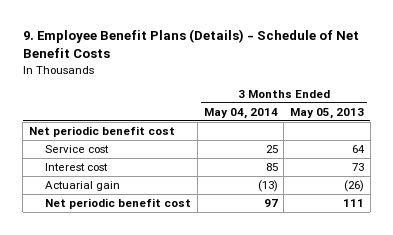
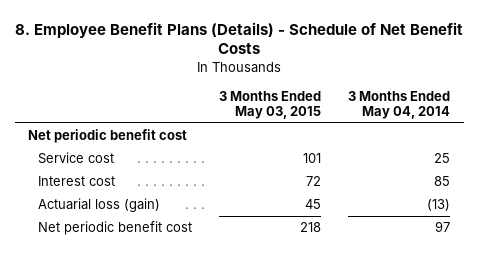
[22,29,359,59] 9. Employee Benefit Plans (Details) - Schedule of Net Benefit Costs -> [15,21,464,55] 8. Employee Benefit Plans (Details) - Schedule of Net Benefit Costs
[289,107,364,119] May 05, 2013 -> none
none -> [218,90,321,119] 3 Months Ended May 03, 2015
[45,180,121,191] Actuarial gain -> [37,198,160,213] Actuarial loss (gain)

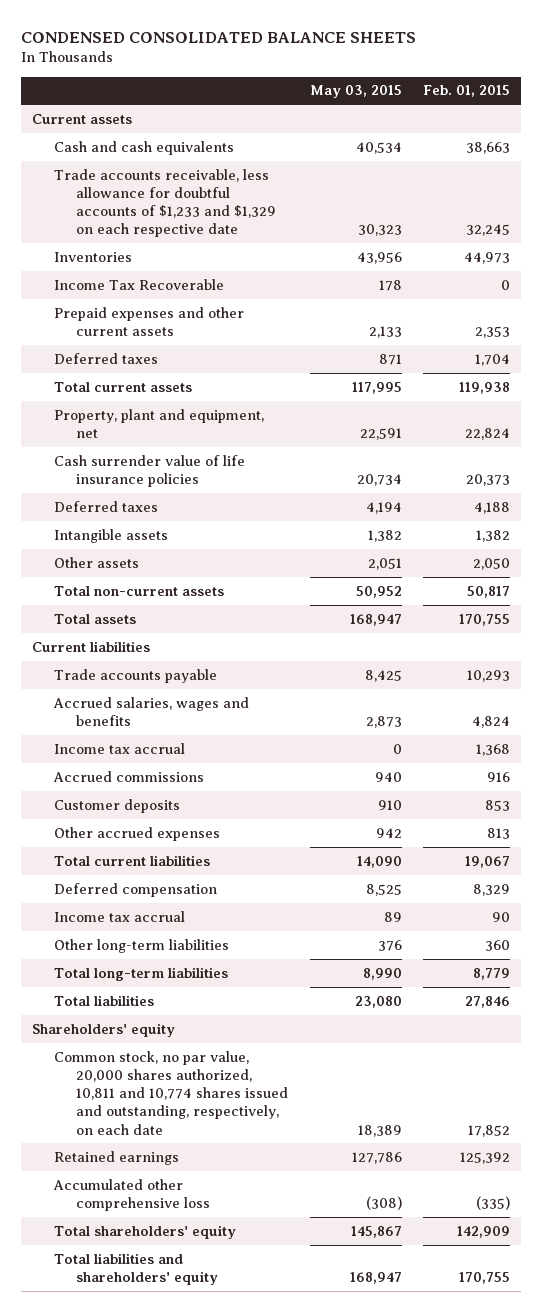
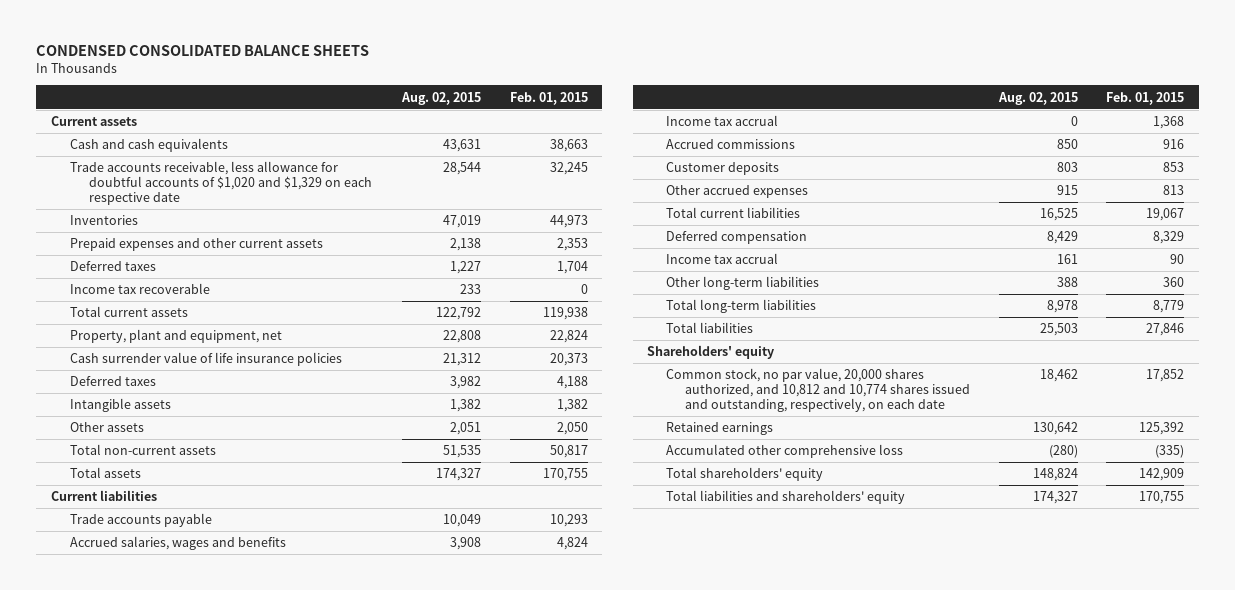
[309,85,402,99] May 03, 2015 -> none
none -> [401,91,482,105] Aug. 02, 2015
[53,168,277,238] Trade accounts receivable, less allowance for doubtful accounts of $1,233 and $1,329 on each respective date -> [69,161,372,206] Trade accounts receivable, less allowance for doubtful accounts of $1,020 and $1,329 on each respective date
[53,278,224,290] Income Tax Recoverable -> none
none -> [69,283,210,295] Income tax recoverable
[53,1050,289,1135] Common stock, no par value, 20,000 shares authorized, 10,811 and 10,774 shares issued and outstanding, respectively, on each date -> [666,368,971,413] Common stock, no par value, 20,000 shares authorized, and 10,812 and 10,774 shares issued and outstanding, respectively, on each date

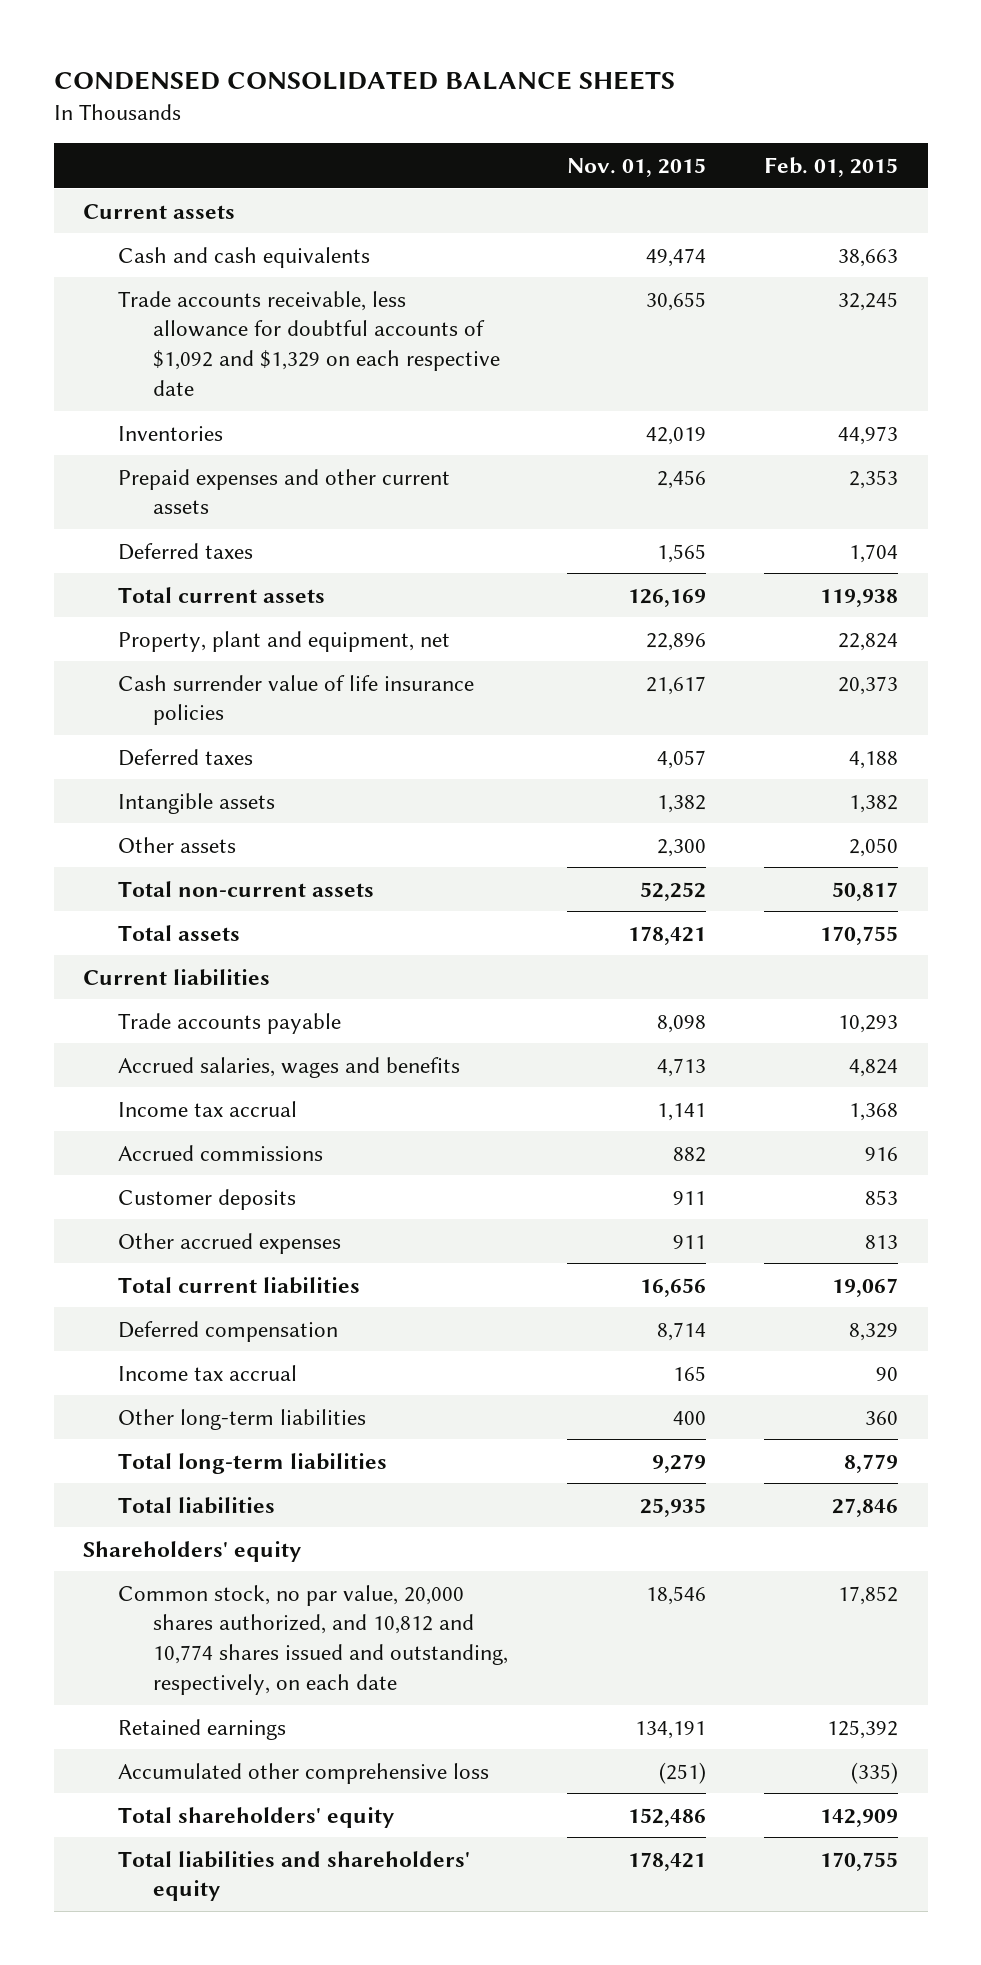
[401,91,482,105] Aug. 02, 2015 -> none
none -> [566,157,706,177] Nov. 01, 2015
[69,161,372,206] Trade accounts receivable, less allowance for doubtful accounts of $1,020 and $1,329 on each respective date -> [118,290,501,396] Trade accounts receivable, less allowance for doubtful accounts of $1,092 and $1,329 on each respective date
[69,283,210,295] Income tax recoverable -> none

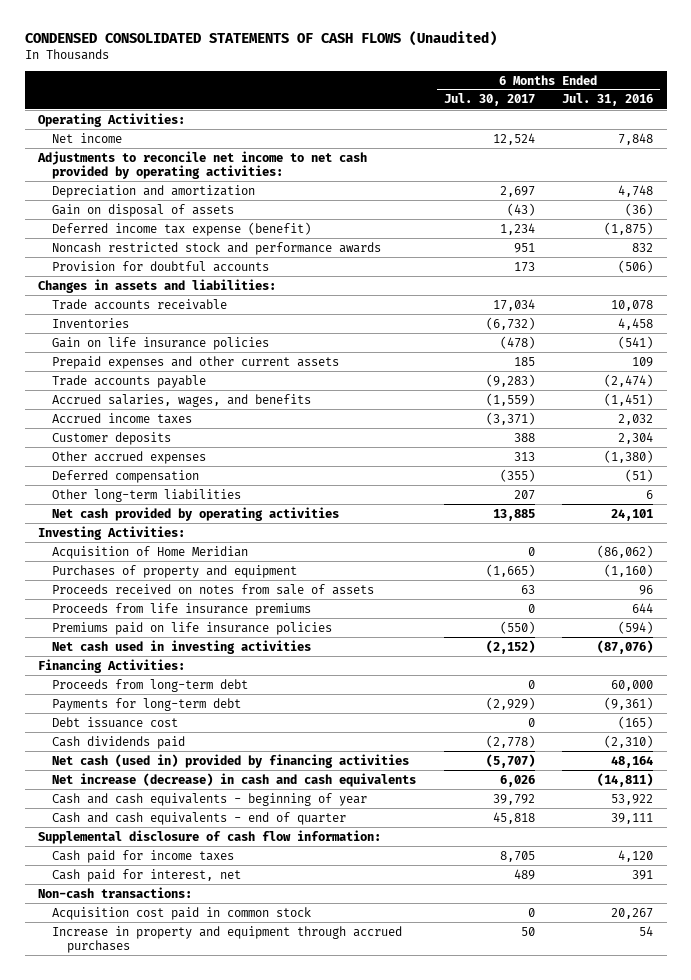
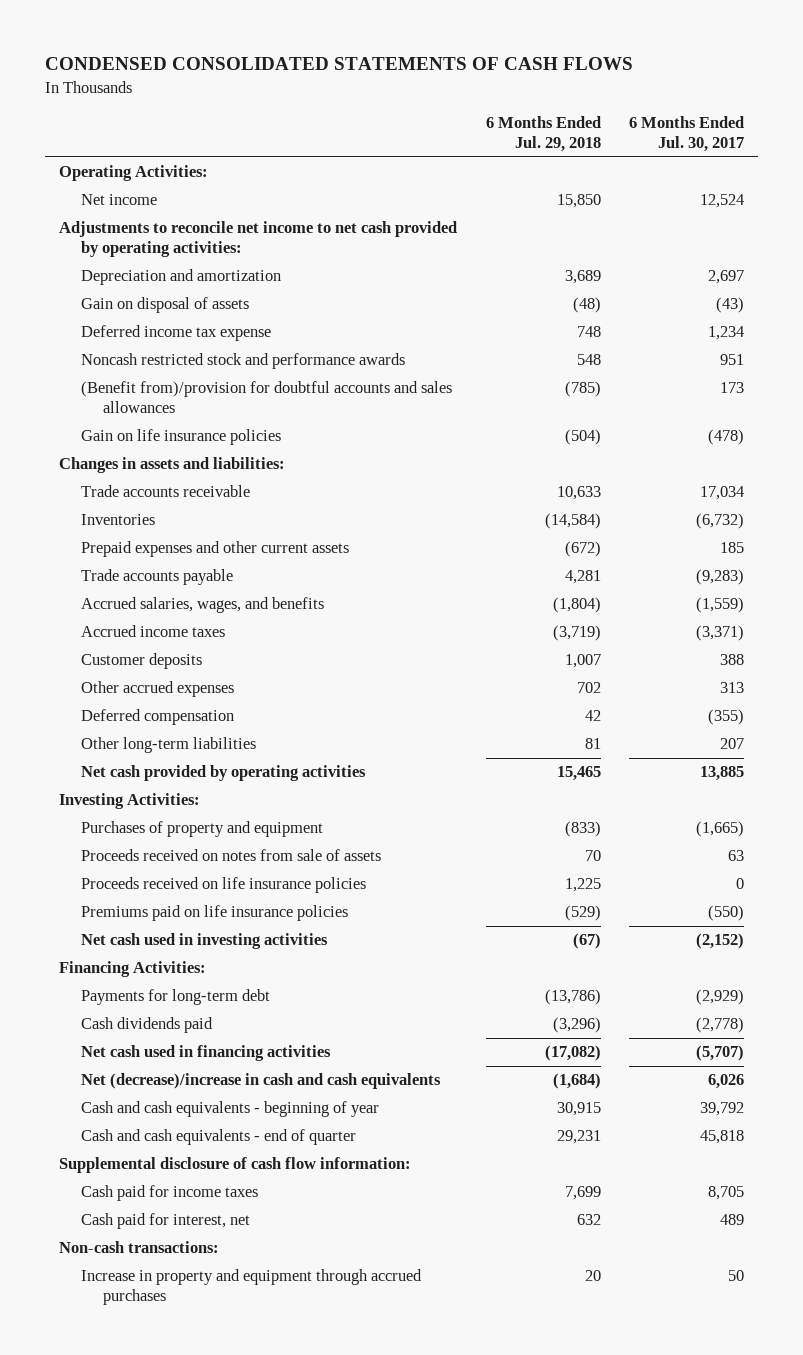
[24,31,497,47] CONDENSED CONSOLIDATED STATEMENTS OF CASH FLOWS (Unaudited) -> [44,57,633,71] CONDENSED CONSOLIDATED STATEMENTS OF CASH FLOWS
[561,93,653,107] Jul. 31, 2016 -> none
none -> [485,116,601,153] 6 Months Ended Jul. 29, 2018
[52,221,312,236] Deferred income tax expense (benefit) -> [81,325,272,342] Deferred income tax expense
[52,260,270,272] Provision for doubtful accounts -> [81,381,453,414] (Benefit from)/provision for doubtful accounts and sales allowances
[52,336,270,350] Gain on life insurance policies -> [81,429,282,446] Gain on life insurance policies
[52,545,249,559] Acquisition of Home Meridian -> none
[52,602,312,616] Proceeds from life insurance premiums -> [81,877,367,894] Proceeds received on life insurance policies
[52,678,249,692] Proceeds from long-term debt -> none
[52,716,179,728] Debt issuance cost -> none
[52,753,410,768] Net cash (used in) provided by financing activities -> [81,1045,332,1062] Net cash used in financing activities
[52,772,417,787] Net increase (decrease) in cash and cash equivalents -> [81,1073,442,1090] Net (decrease)/increase in cash and cash equivalents
[52,906,312,920] Acquisition cost paid in common stock -> none

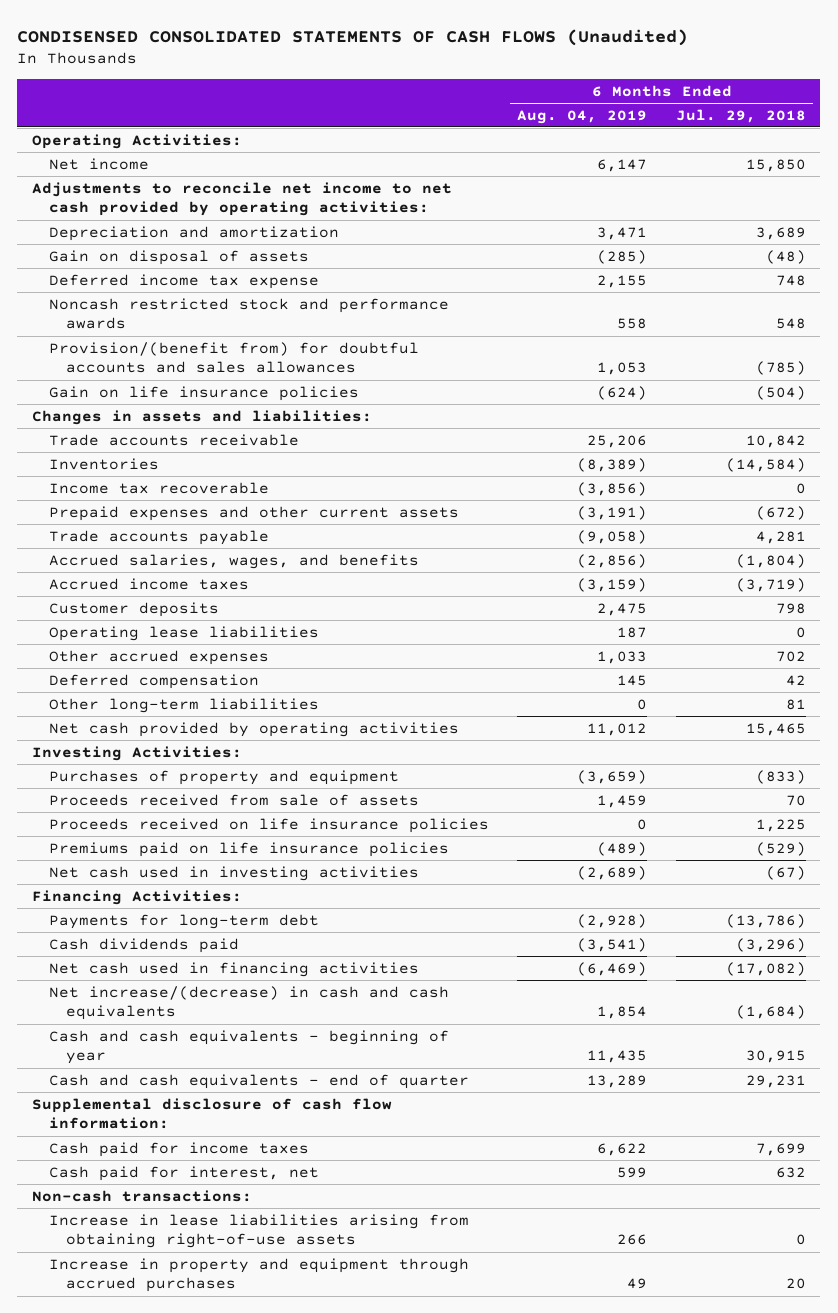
[44,57,633,71] CONDENSED CONSOLIDATED STATEMENTS OF CASH FLOWS -> [17,28,689,46] CONDISENSED CONSOLIDATED STATEMENTS OF CASH FLOWS (Unaudited)
[629,116,745,153] 6 Months Ended Jul. 30, 2017 -> none
none -> [517,109,648,124] Aug. 04, 2019
[81,381,453,414] (Benefit from)/provision for doubtful accounts and sales allowances -> [48,341,419,374] Provision/(benefit from) for doubtful accounts and sales allowances
[556,486,601,501] 10,633 -> [746,434,807,448] 10,842
none -> [48,481,269,494] Income tax recoverable
[564,654,601,669] 1,007 -> [776,602,807,614] 798
none -> [48,625,319,641] Operating lease liabilities
[81,849,382,862] Proceeds received on notes from sale of assets -> [48,793,419,806] Proceeds received from sale of assets
[81,1073,442,1090] Net (decrease)/increase in cash and cash equivalents -> [48,985,449,1021] Net increase/(decrease) in cash and cash equivalents
none -> [48,1213,469,1249] Increase in lease liabilities arising from obtaining right-of-use assets

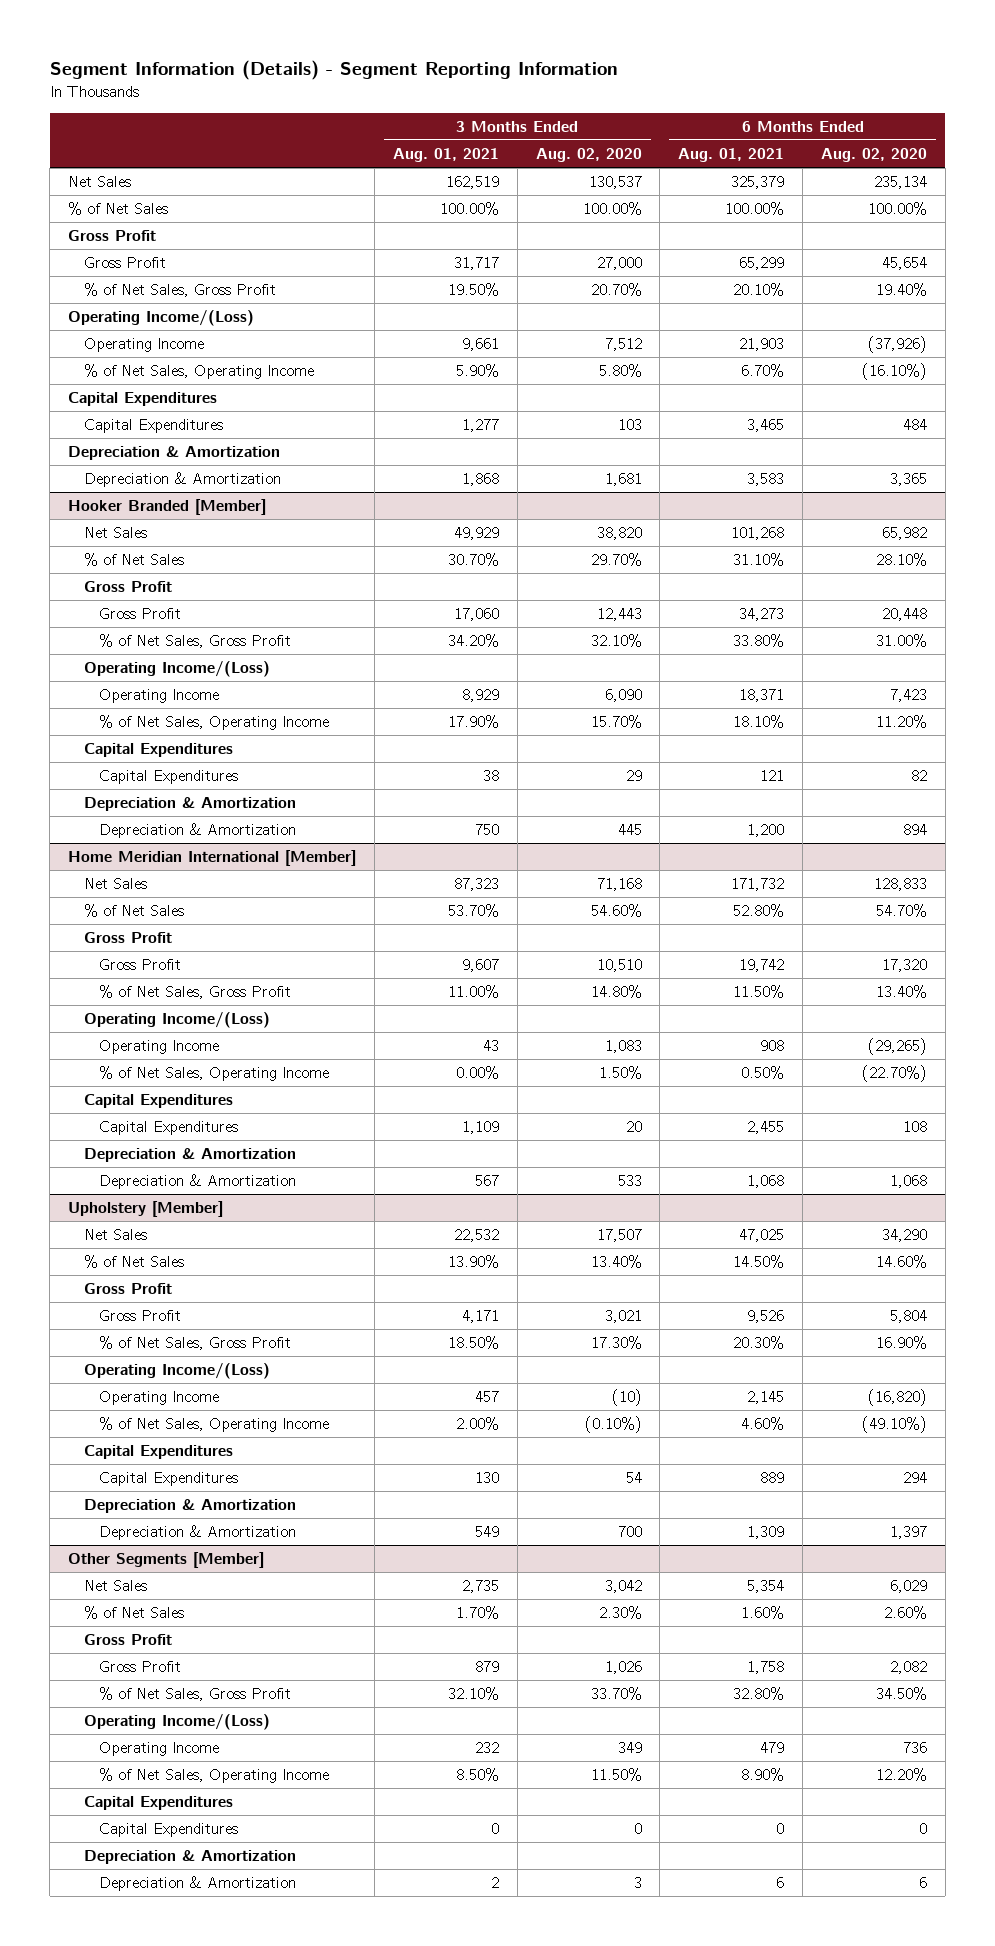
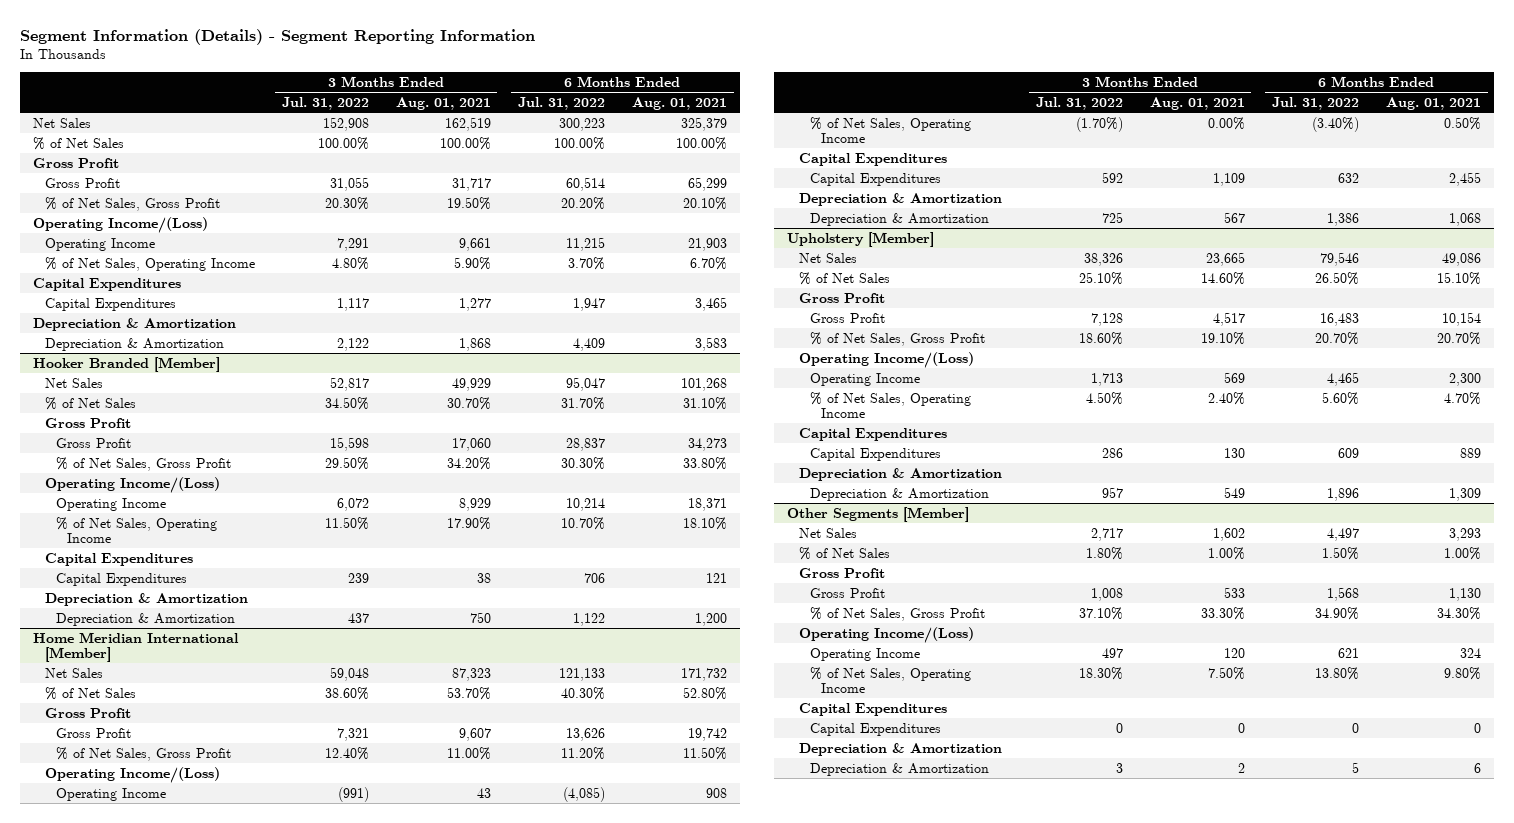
[535,147,642,162] Aug. 02, 2020 -> none
[820,147,927,162] Aug. 02, 2020 -> none
none -> [281,96,369,110] Jul. 31, 2022
none -> [517,96,605,110] Jul. 31, 2022
[453,1229,499,1243] 22,532 -> [1205,251,1245,266] 23,665
[739,1229,785,1243] 47,025 -> [1441,252,1481,266] 49,086
[447,1255,499,1269] 13.90% -> [1200,271,1245,285] 14.60%
[733,1255,785,1269] 14.50% -> [1436,271,1481,285] 15.10%
[461,1310,499,1324] 4,171 -> [1212,311,1245,326] 4,517
[747,1310,785,1324] 9,526 -> [1441,311,1481,326] 10,154
[447,1336,499,1350] 18.50% -> [1200,331,1245,345] 19.10%
[733,1336,785,1350] 20.30% -> [1436,331,1481,345] 20.70%
[474,1391,499,1403] 457 -> [1223,371,1245,383] 569
[747,1391,785,1405] 2,145 -> [1448,372,1481,386] 2,300
[455,1417,499,1431] 2.00% -> [1207,391,1245,405] 2.40%
[741,1417,785,1431] 4.60% -> [1443,391,1481,405] 4.70%
[461,1580,499,1594] 2,735 -> [1212,527,1245,541] 1,602
[747,1580,785,1594] 5,354 -> [1448,527,1481,541] 3,293
[455,1606,499,1620] 1.70% -> [1207,546,1245,560] 1.00%
[741,1606,785,1620] 1.60% -> [1443,546,1481,560] 1.00%
[474,1661,499,1673] 879 -> [1223,586,1245,598] 533
[747,1661,785,1675] 1,758 -> [1448,587,1481,601] 1,130
[447,1687,499,1701] 32.10% -> [1200,606,1245,620] 33.30%
[733,1687,785,1701] 32.80% -> [1436,606,1481,620] 34.30%
[474,1742,499,1754] 232 -> [1223,647,1245,658] 120
[760,1742,785,1754] 479 -> [1459,647,1481,658] 324
[455,1768,499,1782] 8.50% -> [1207,666,1245,680] 7.50%
[741,1768,785,1782] 8.90% -> [1443,666,1481,680] 9.80%

